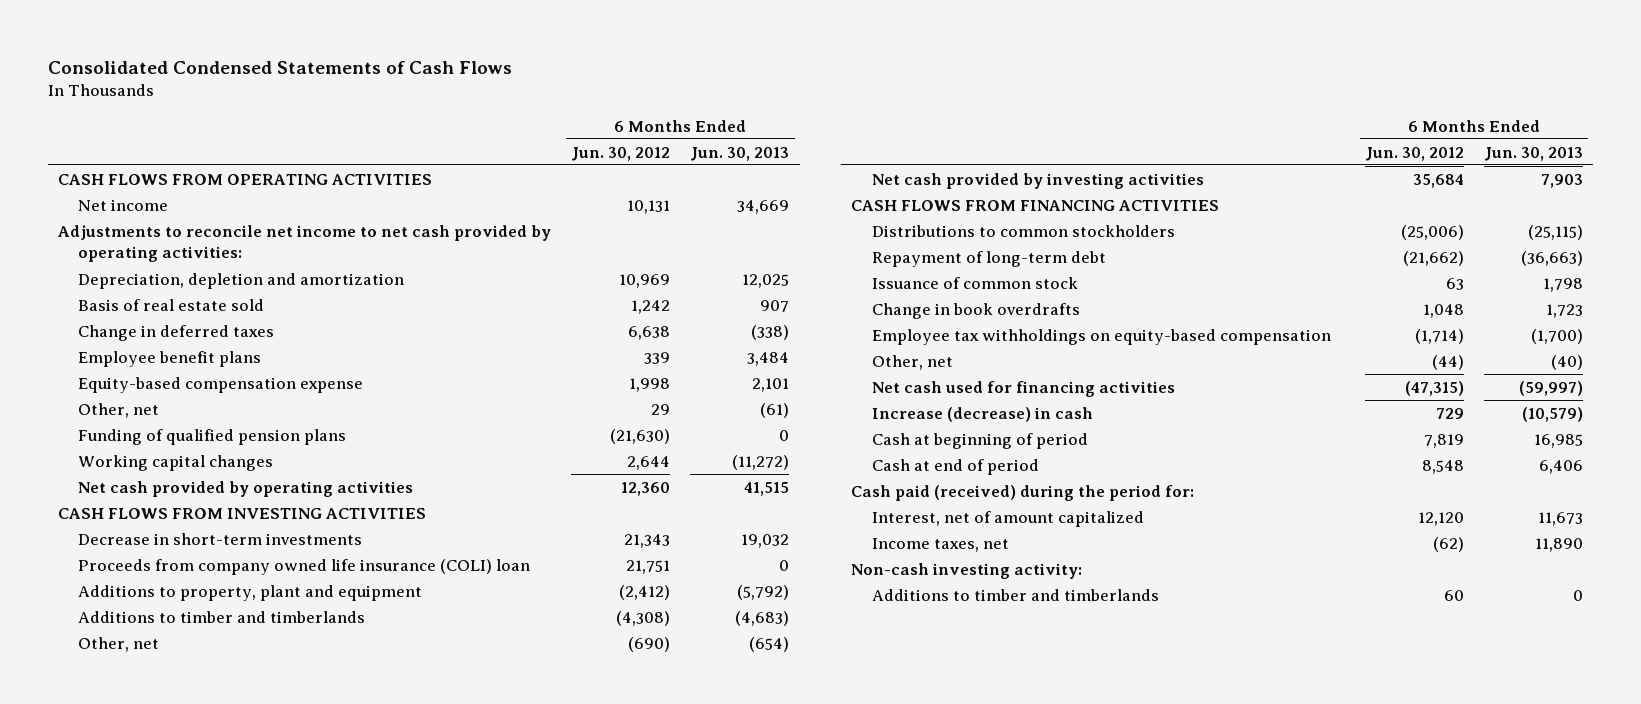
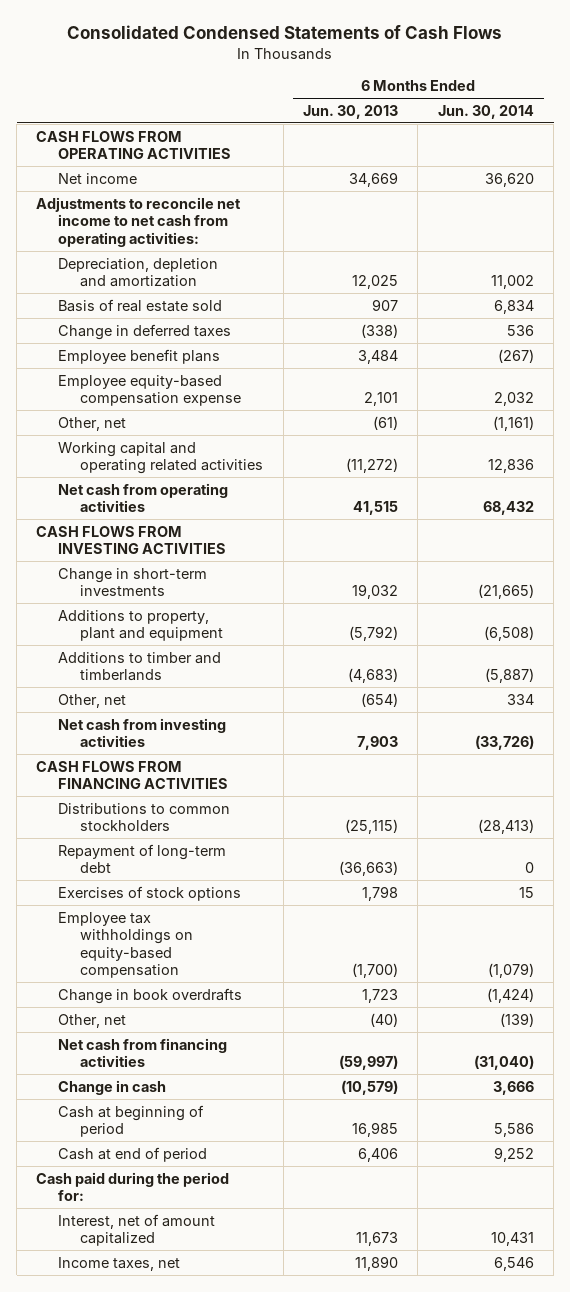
[571,146,671,161] Jun. 30, 2012 -> none
none -> [437,104,534,119] Jun. 30, 2014
[57,224,551,263] Adjustments to reconcile net income to net cash provided by operating activities: -> [36,196,242,247] Adjustments to reconcile net income to net cash from operating activities:
[78,376,364,393] Equity-based compensation expense -> [58,374,242,407] Employee equity-based compensation expense
[78,428,347,445] Funding of qualified pension plans -> none
[78,454,274,471] Working capital changes -> [58,441,264,475] Working capital and operating related activities
[78,480,414,497] Net cash provided by operating activities -> [58,482,229,513] Net cash from operating activities
[78,558,531,575] Proceeds from company owned life insurance (COLI) loan -> none
[78,532,363,545] Decrease in short-term investments -> [58,567,208,597] Change in short-term investments
[871,172,1204,189] Net cash provided by investing activities -> [58,717,227,748] Net cash from investing activities
[871,276,1078,289] Issuance of common stock -> [58,885,242,901] Exercises of stock options
[871,302,1080,319] Change in book overdrafts -> [58,987,243,1004] Change in book overdrafts
[871,380,1175,397] Net cash used for financing activities -> [58,1037,228,1068] Net cash from financing activities
[871,406,1093,422] Increase (decrease) in cash -> [58,1079,167,1095] Change in cash
[851,484,1195,501] Cash paid (received) during the period for: -> [36,1171,230,1202] Cash paid during the period for:
[851,562,1083,579] Non-cash investing activity: -> none
[871,588,1159,601] Additions to timber and timberlands -> none

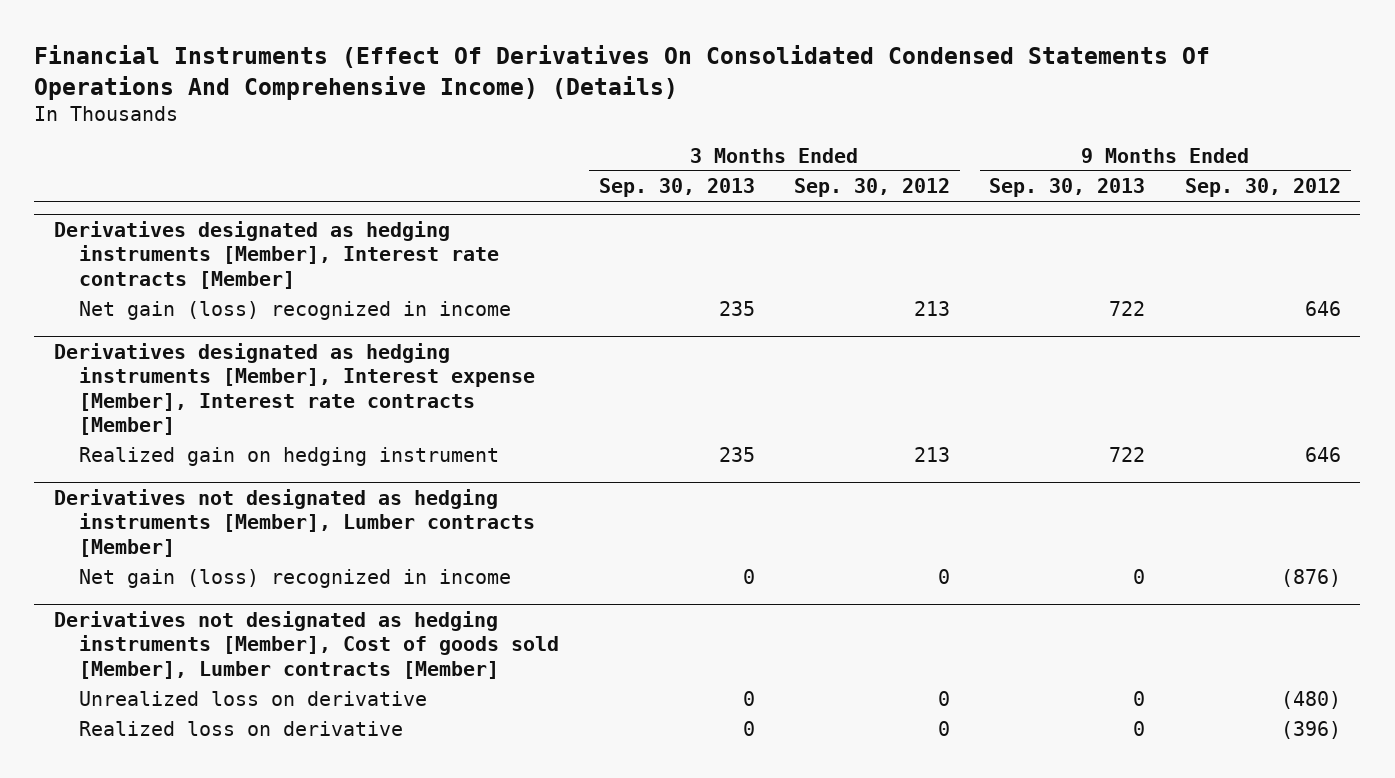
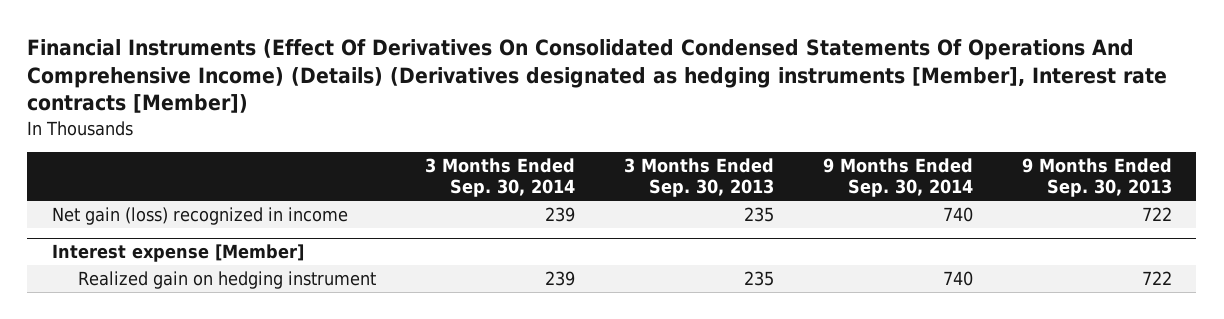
[34,45,1211,100] Financial Instruments (Effect Of Derivatives On Consolidated Condensed Statements Of Operations And Comprehensive Income) (Details) -> [27,39,1168,114] Financial Instruments (Effect Of Derivatives On Consolidated Condensed Statements Of Operations And Comprehensive Income) (Details) (Derivatives designated as hedging instruments [Member], Interest rate contracts [Member])
[794,178,951,198] Sep. 30, 2012 -> none
[1184,178,1341,198] Sep. 30, 2012 -> none
none -> [425,158,576,198] 3 Months Ended Sep. 30, 2014
none -> [823,158,974,198] 9 Months Ended Sep. 30, 2014
[53,220,500,289] Derivatives designated as hedging instruments [Member], Interest rate contracts [Member] -> none
[53,342,536,436] Derivatives designated as hedging instruments [Member], Interest expense [Member], Interest rate contracts [Member] -> none
none -> [51,244,304,263] Interest expense [Member]
[53,488,536,557] Derivatives not designated as hedging instruments [Member], Lumber contracts [Member] -> none
[79,569,512,589] Net gain (loss) recognized in income -> none
[53,610,560,679] Derivatives not designated as hedging instruments [Member], Cost of goods sold [Member], Lumber contracts [Member] -> none
[79,691,428,707] Unrealized loss on derivative -> none
[79,721,404,737] Realized loss on derivative -> none

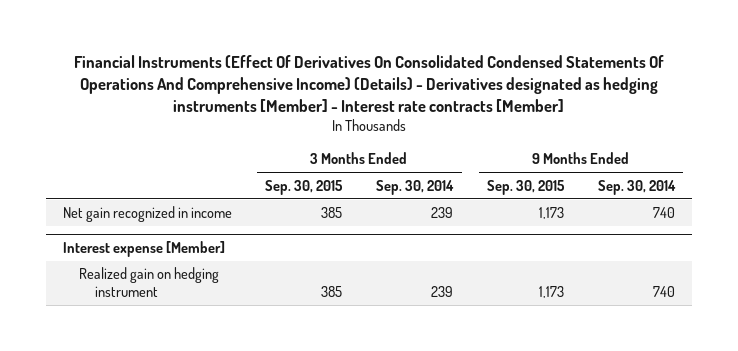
[27,39,1168,114] Financial Instruments (Effect Of Derivatives On Consolidated Condensed Statements Of Operations And Comprehensive Income) (Details) (Derivatives designated as hedging instruments [Member], Interest rate contracts [Member]) -> [73,54,664,113] Financial Instruments (Effect Of Derivatives On Consolidated Condensed Statements Of Operations And Comprehensive Income) (Details) - Derivatives designated as hedging instruments [Member] - Interest rate contracts [Member]
[624,158,775,198] 3 Months Ended Sep. 30, 2013 -> none
[1021,158,1172,198] 9 Months Ended Sep. 30, 2013 -> none
none -> [265,179,344,195] Sep. 30, 2015
none -> [487,179,566,195] Sep. 30, 2015
[51,206,348,225] Net gain (loss) recognized in income -> [62,206,232,223] Net gain recognized in income

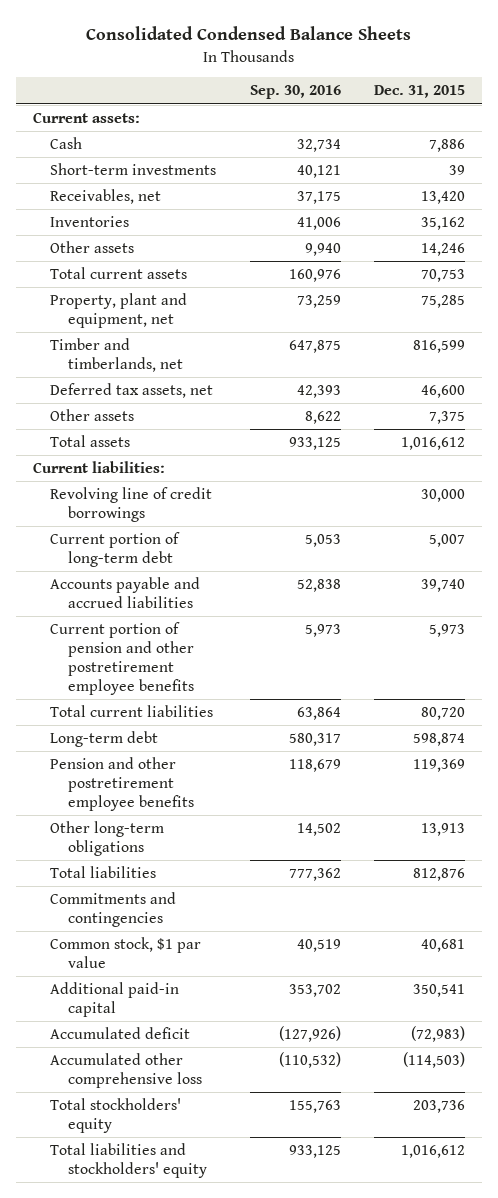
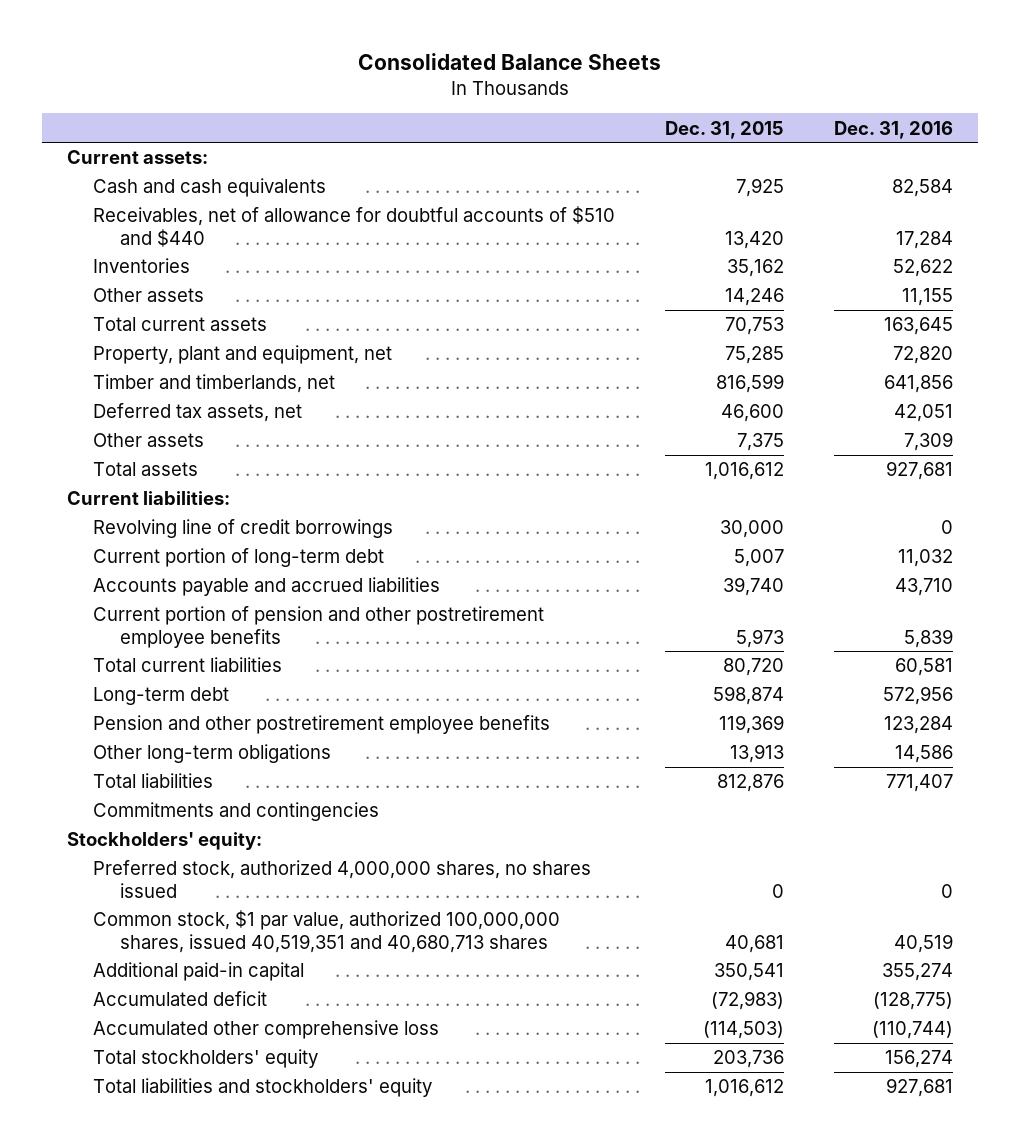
[85,26,411,41] Consolidated Condensed Balance Sheets -> [358,53,662,71] Consolidated Balance Sheets
[249,85,341,100] Sep. 30, 2016 -> none
none -> [834,120,954,139] Dec. 31, 2016
[50,137,83,150] Cash -> none
[50,163,217,176] Short-term investments -> none
none -> [93,178,327,198] Cash and cash equivalents
[50,189,162,205] Receivables, net -> [93,206,616,247] Receivables, net of allowance for doubtful accounts of $510 and $440
none -> [66,832,262,851] Stockholders' equity:
none -> [93,860,592,898] Preferred stock, authorized 4,000,000 shares, no shares issued
[50,937,202,969] Common stock, $1 par value -> [93,910,561,953] Common stock, $1 par value, authorized 100,000,000 shares, issued 40,519,351 and 40,680,713 shares

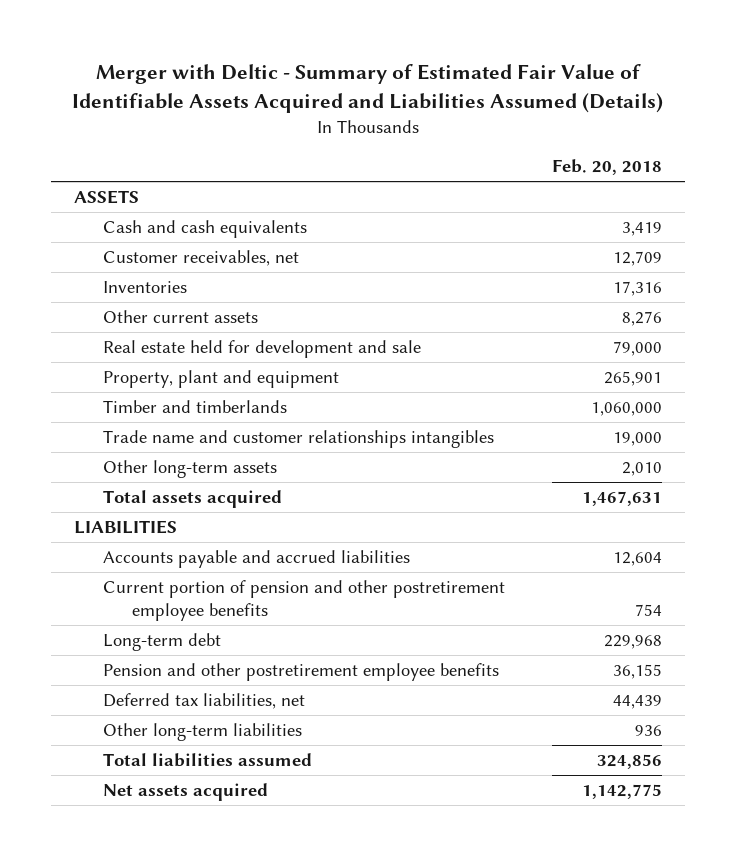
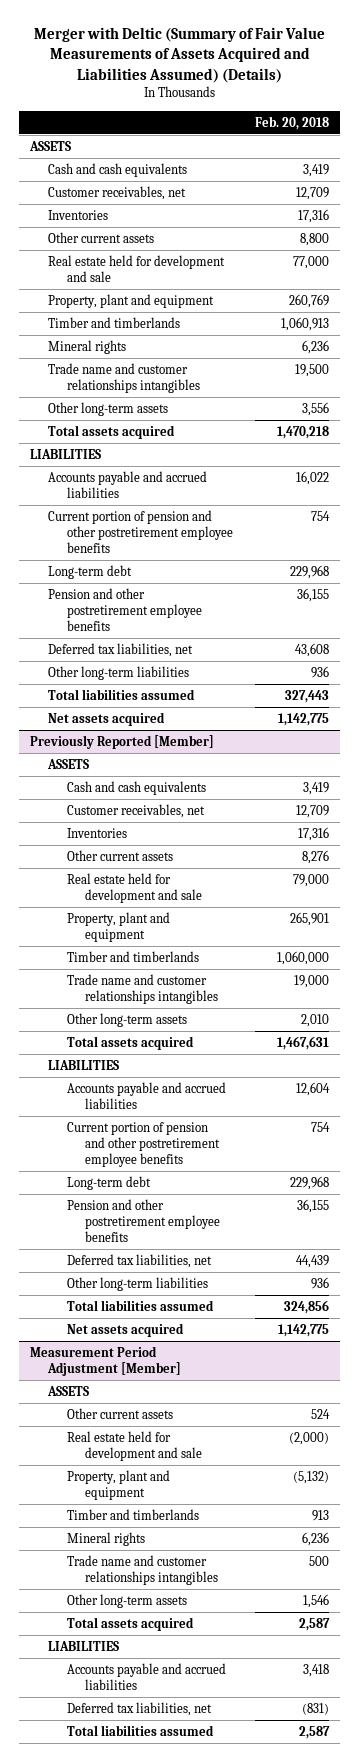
[72,64,664,113] Merger with Deltic - Summary of Estimated Fair Value of Identifiable Assets Acquired and Liabilities Assumed (Details) -> [33,27,325,83] Merger with Deltic (Summary of Fair Value Measurements of Assets Acquired and Liabilities Assumed) (Details)
none -> [48,231,155,243] Other current assets
none -> [48,254,226,283] Real estate held for development and sale
none -> [48,293,215,308] Property, plant and equipment
none -> [48,316,181,328] Timber and timberlands
none -> [48,339,127,354] Mineral rights
none -> [48,362,200,394] Trade name and customer relationships intangibles
none -> [48,401,169,416] Other long-term assets
none -> [48,424,176,439] Total assets acquired
none -> [29,448,101,459] LIABILITIES
none -> [48,470,208,499] Accounts payable and accrued liabilities
none -> [48,509,233,554] Current portion of pension and other postretirement employee benefits
none -> [48,564,133,579] Long-term debt
none -> [48,587,202,632] Pension and other postretirement employee benefits
none -> [48,642,194,657] Deferred tax liabilities, net
none -> [48,665,190,680] Other long-term liabilities
none -> [48,688,196,700] Total liabilities assumed
none -> [48,711,166,726] Net assets acquired
none -> [29,734,214,749] Previously Reported [Member]
none -> [47,758,90,769] ASSETS
none -> [66,780,206,795] Cash and cash equivalents
none -> [66,803,205,818] Customer receivables, net
none -> [66,827,127,838] Inventories
none -> [29,1345,182,1377] Measurement Period Adjustment [Member]
none -> [47,1385,90,1396] ASSETS
none -> [66,1407,173,1419] Other current assets
none -> [66,1430,203,1462] Real estate held for development and sale
none -> [66,1469,170,1501] Property, plant and equipment
none -> [66,1508,199,1520] Timber and timberlands
none -> [66,1531,145,1546] Mineral rights
none -> [66,1554,219,1586] Trade name and customer relationships intangibles
none -> [66,1593,187,1608] Other long-term assets
none -> [66,1616,194,1631] Total assets acquired
none -> [48,1640,120,1651] LIABILITIES
none -> [66,1662,226,1691] Accounts payable and accrued liabilities
none -> [66,1701,212,1716] Deferred tax liabilities, net
none -> [66,1724,214,1736] Total liabilities assumed

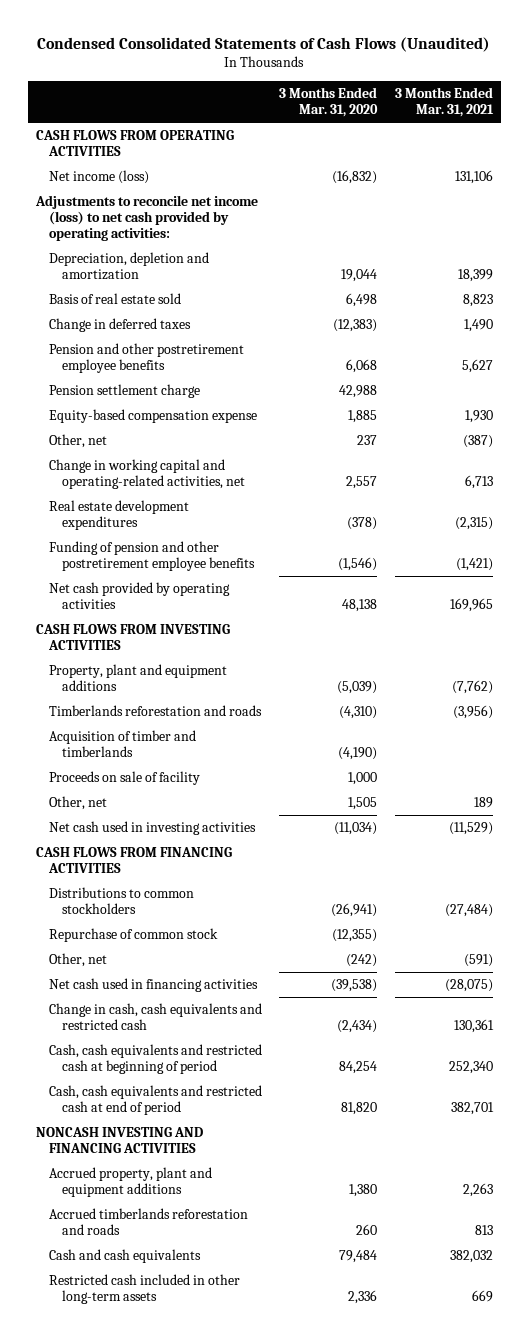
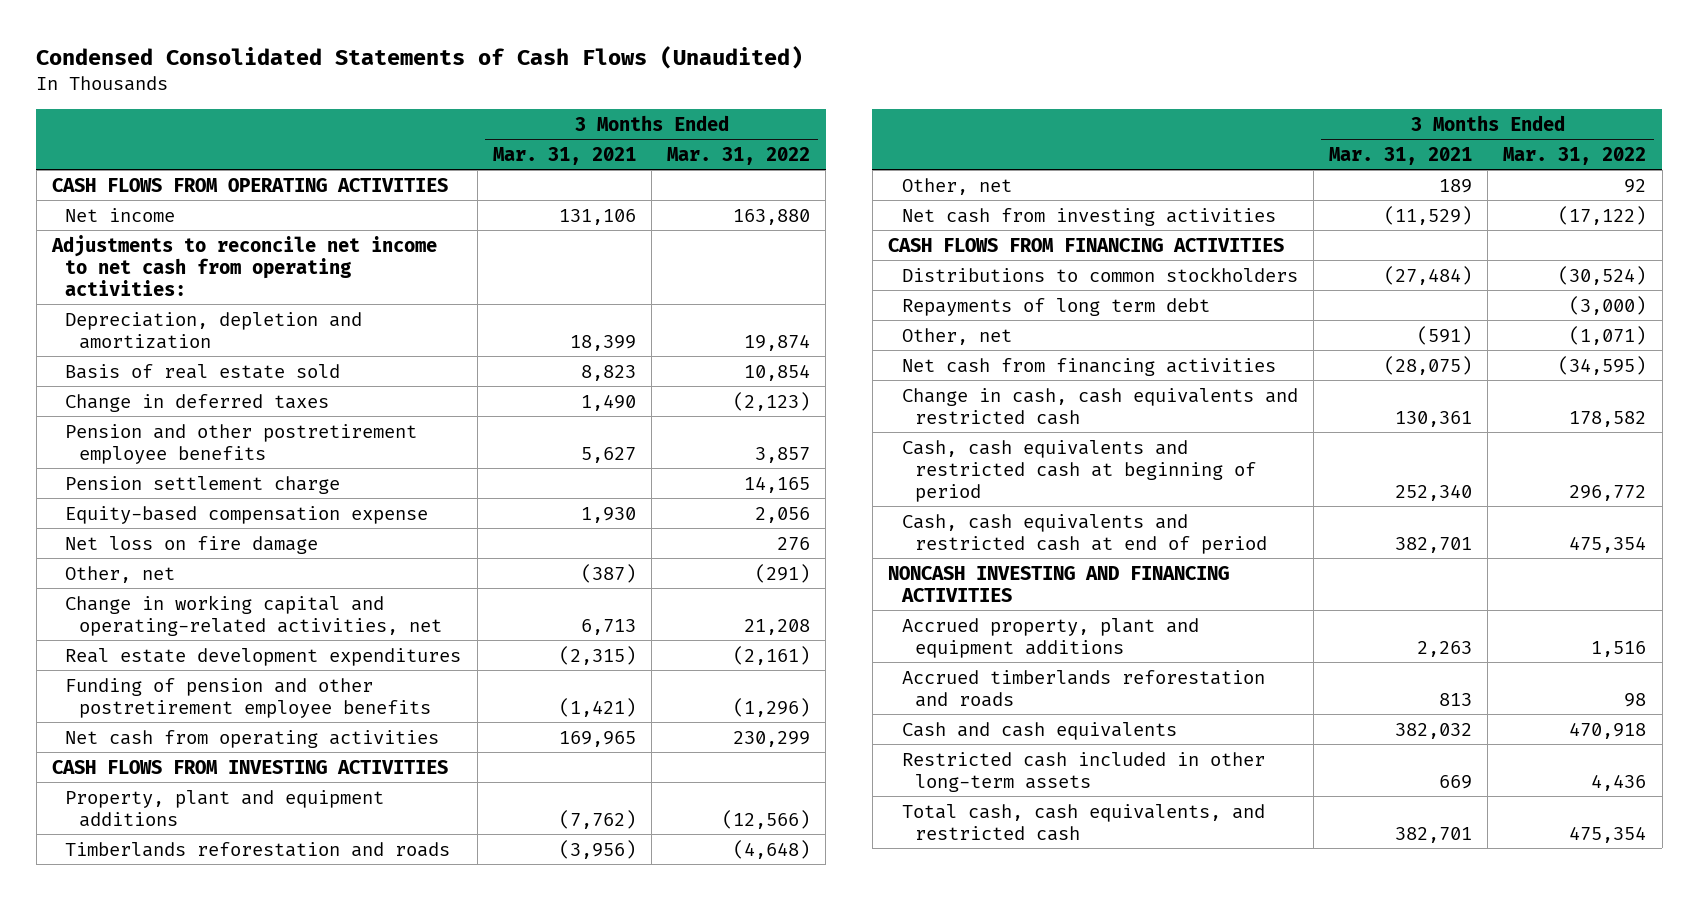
[279,87,379,118] 3 Months Ended Mar. 31, 2020 -> none
none -> [667,146,811,165] Mar. 31, 2022
[49,170,150,185] Net income (loss) -> [65,207,176,222] Net income
[35,195,259,242] Adjustments to reconcile net income (loss) to net cash provided by operating activities: -> [51,234,438,296] Adjustments to reconcile net income to net cash from operating activities:
none -> [65,535,319,554] Net loss on fire damage
[49,582,231,610] Net cash provided by operating activities -> [65,729,440,748] Net cash from operating activities
[49,730,197,758] Acquisition of timber and timberlands -> none
[49,771,201,786] Proceeds on sale of facility -> none
[49,821,257,836] Net cash used in investing activities -> [901,207,1276,226] Net cash from investing activities
[49,928,219,943] Repurchase of common stock -> none
none -> [901,297,1210,316] Repayments of long term debt
[49,978,259,993] Net cash used in financing activities -> [901,357,1276,376] Net cash from financing activities
none -> [901,803,1265,841] Total cash, cash equivalents, and restricted cash

